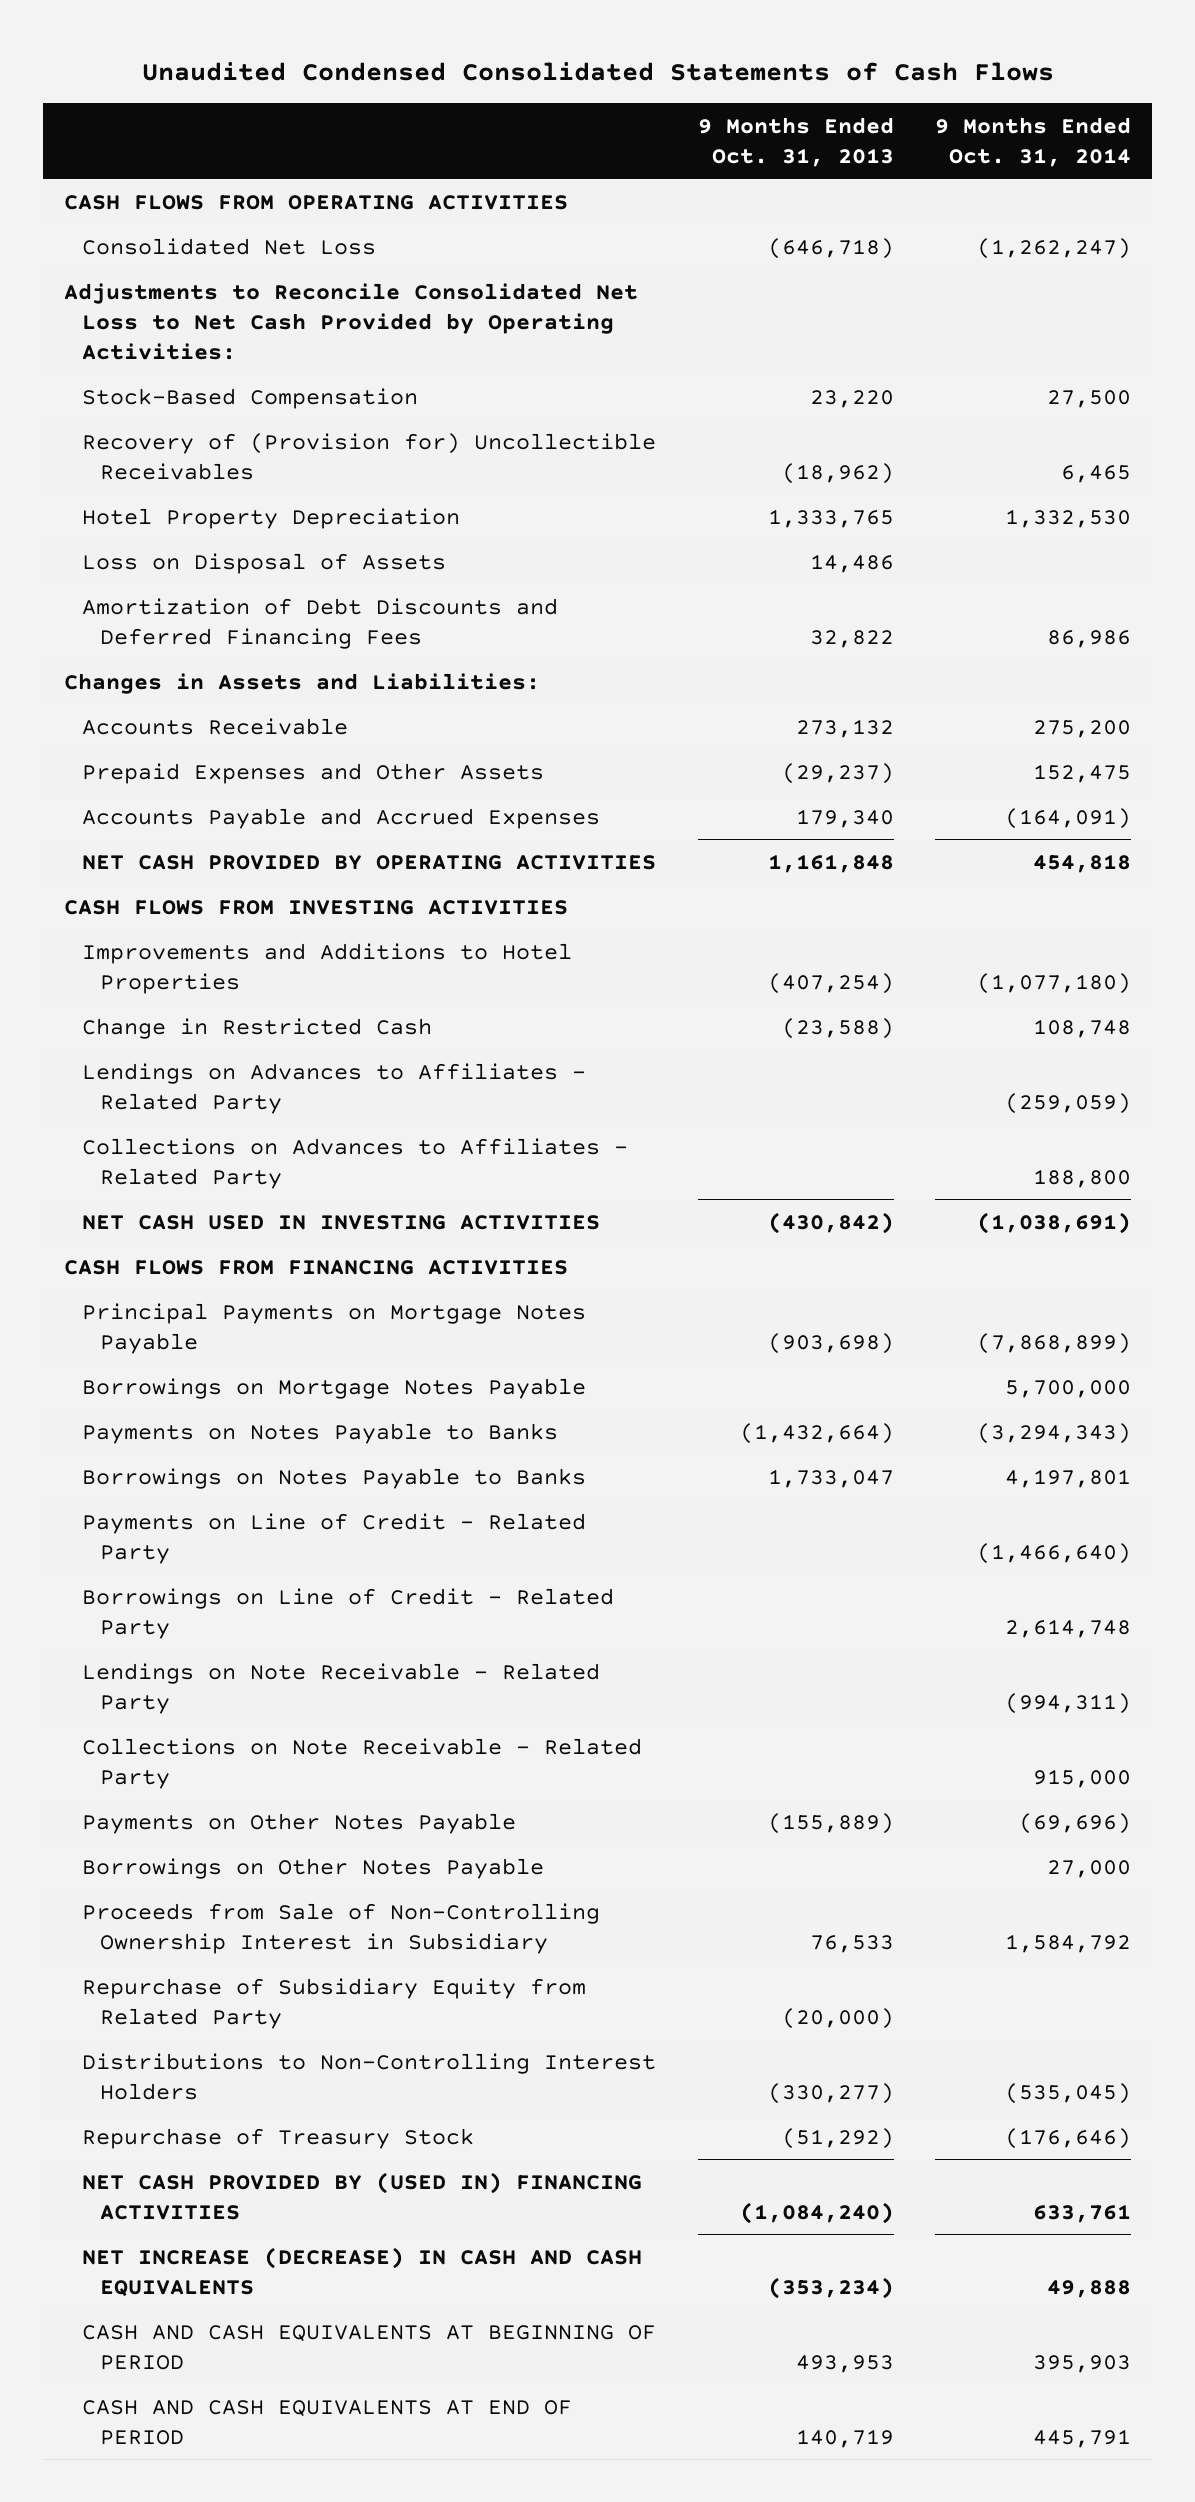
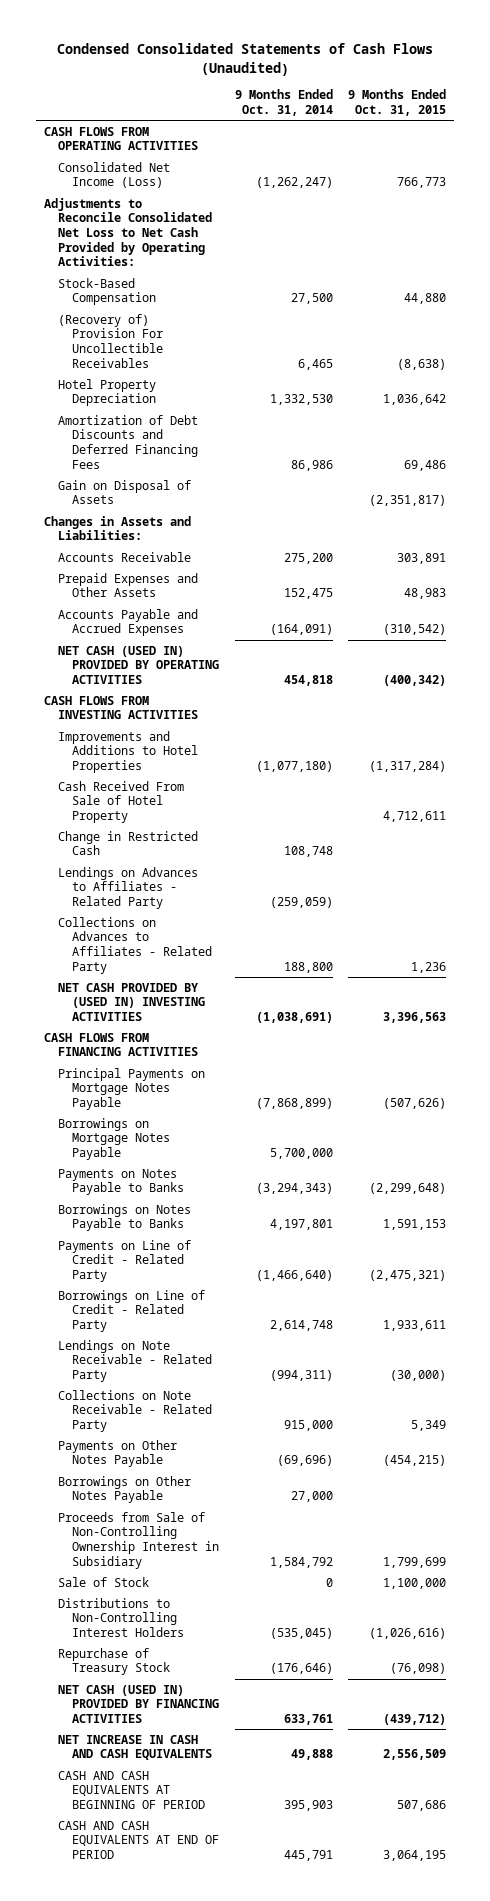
[141,61,1054,81] Unaudited Condensed Consolidated Statements of Cash Flows -> [57,43,434,76] Condensed Consolidated Statements of Cash Flows (Unaudited)
[697,116,894,167] 9 Months Ended Oct. 31, 2013 -> none
none -> [348,89,447,116] 9 Months Ended Oct. 31, 2015
[82,237,377,255] Consolidated Net Loss -> [58,161,171,189] Consolidated Net Income (Loss)
[82,432,657,480] Recovery of (Provision for) Uncollectible Receivables -> [58,313,164,368] (Recovery of) Provision For Uncollectible Receivables
[82,552,447,574] Loss on Disposal of Assets -> none
none -> [58,479,192,505] Gain on Disposal of Assets
[82,854,657,870] NET CASH PROVIDED BY OPERATING ACTIVITIES -> [58,645,220,685] NET CASH (USED IN) PROVIDED BY OPERATING ACTIVITIES
none -> [58,780,185,824] Cash Received From Sale of Hotel Property
[82,1214,601,1230] NET CASH USED IN INVESTING ACTIVITIES -> [58,982,206,1022] NET CASH PROVIDED BY (USED IN) INVESTING ACTIVITIES
[82,1977,587,2029] Repurchase of Subsidiary Equity from Related Party -> none
none -> [58,1576,150,1587] Sale of Stock
[82,2171,643,2220] NET CASH PROVIDED BY (USED IN) FINANCING ACTIVITIES -> [58,1684,220,1724] NET CASH (USED IN) PROVIDED BY FINANCING ACTIVITIES
[82,2246,643,2297] NET INCREASE (DECREASE) IN CASH AND CASH EQUIVALENTS -> [58,1734,213,1761] NET INCREASE IN CASH AND CASH EQUIVALENTS

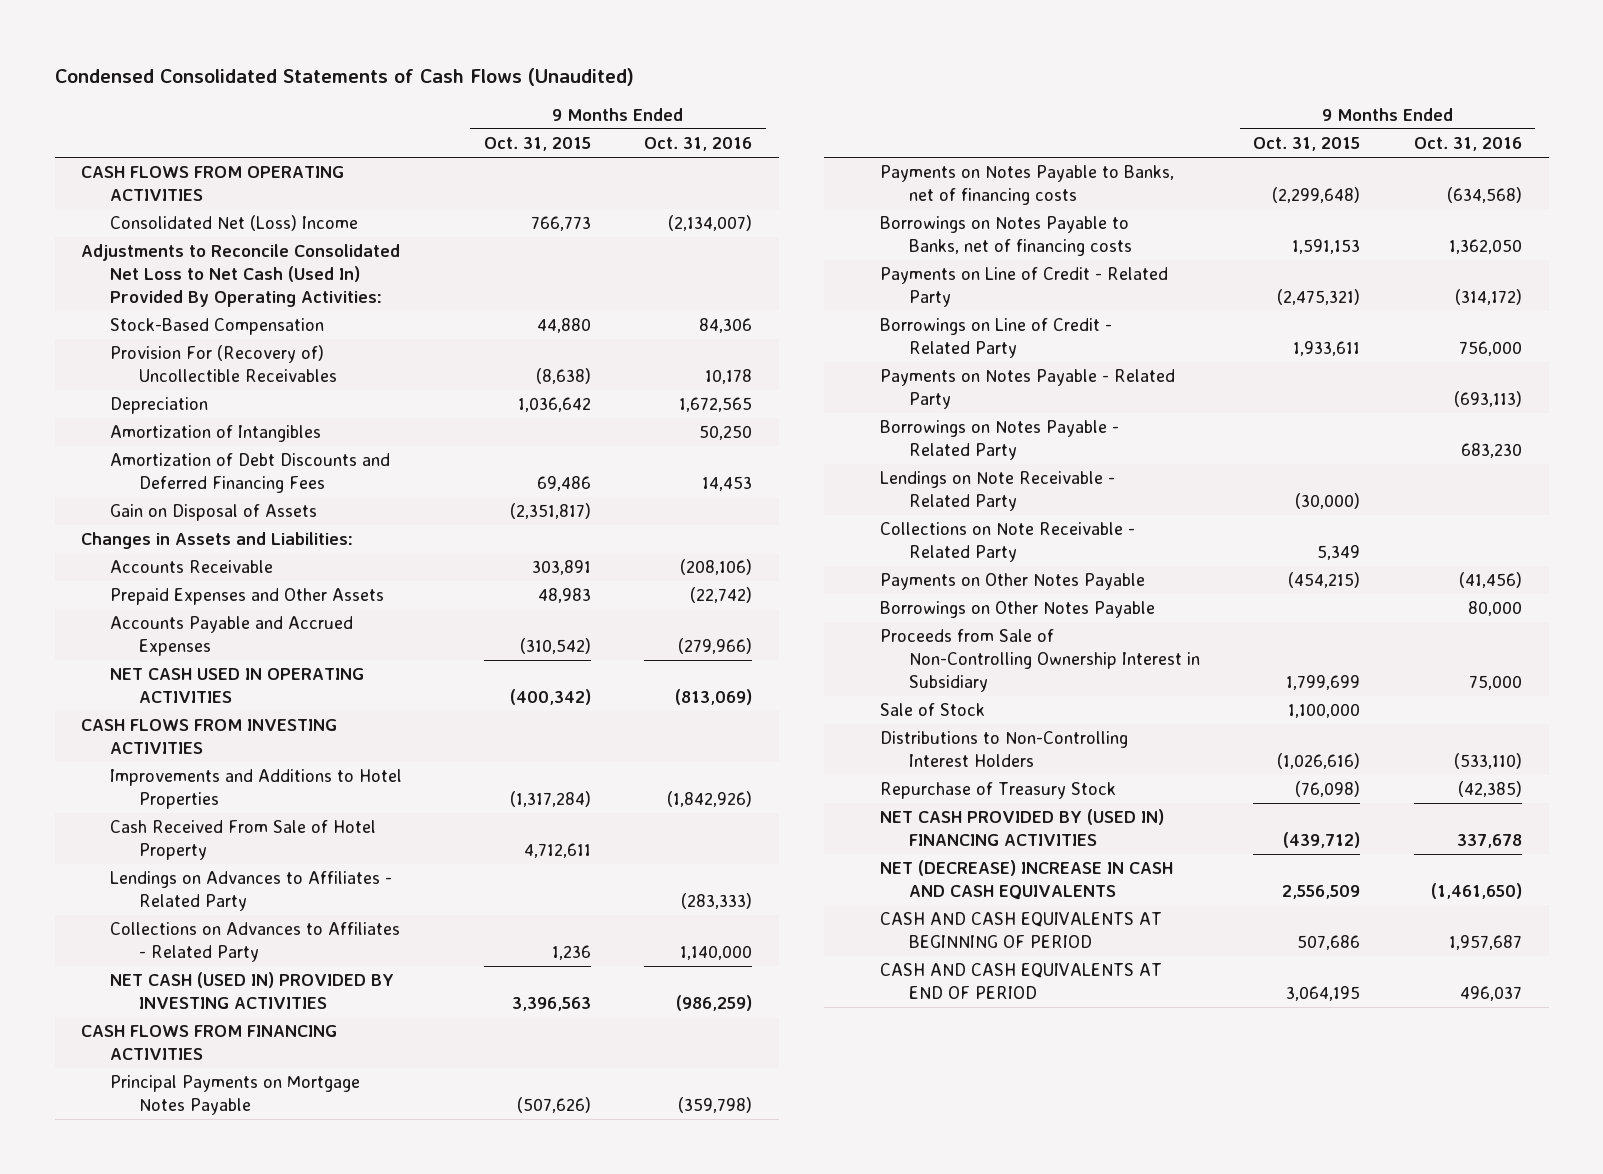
[234,89,333,116] 9 Months Ended Oct. 31, 2014 -> none
none -> [644,137,753,152] Oct. 31, 2016
[58,161,171,189] Consolidated Net Income (Loss) -> [110,215,359,232] Consolidated Net (Loss) Income
[43,197,213,267] Adjustments to Reconcile Consolidated Net Loss to Net Cash Provided by Operating Activities: -> [81,244,401,308] Adjustments to Reconcile Consolidated Net Loss to Net Cash (Used In) Provided By Operating Activities:
[58,313,164,368] (Recovery of) Provision For Uncollectible Receivables -> [110,345,337,383] Provision For (Recovery of) Uncollectible Receivables
[58,378,157,407] Hotel Property Depreciation -> [110,397,209,415] Depreciation
none -> [110,425,322,443] Amortization of Intangibles
[58,645,220,685] NET CASH (USED IN) PROVIDED BY OPERATING ACTIVITIES -> [110,668,365,704] NET CASH USED IN OPERATING ACTIVITIES
[58,830,199,856] Change in Restricted Cash -> none
[58,982,206,1022] NET CASH PROVIDED BY (USED IN) INVESTING ACTIVITIES -> [110,972,395,1010] NET CASH (USED IN) PROVIDED BY INVESTING ACTIVITIES
[58,1117,171,1161] Borrowings on Mortgage Notes Payable -> none
[58,1168,185,1196] Payments on Notes Payable to Banks -> [879,165,1174,206] Payments on Notes Payable to Banks, net of financing costs
[58,1203,192,1232] Borrowings on Notes Payable to Banks -> [879,216,1132,257] Borrowings on Notes Payable to Banks, net of financing costs
none -> [879,369,1175,410] Payments on Notes Payable - Related Party
none -> [879,420,1119,461] Borrowings on Notes Payable - Related Party
[58,1684,220,1724] NET CASH (USED IN) PROVIDED BY FINANCING ACTIVITIES -> [879,809,1164,847] NET CASH PROVIDED BY (USED IN) FINANCING ACTIVITIES
[58,1734,213,1761] NET INCREASE IN CASH AND CASH EQUIVALENTS -> [879,860,1173,901] NET (DECREASE) INCREASE IN CASH AND CASH EQUIVALENTS

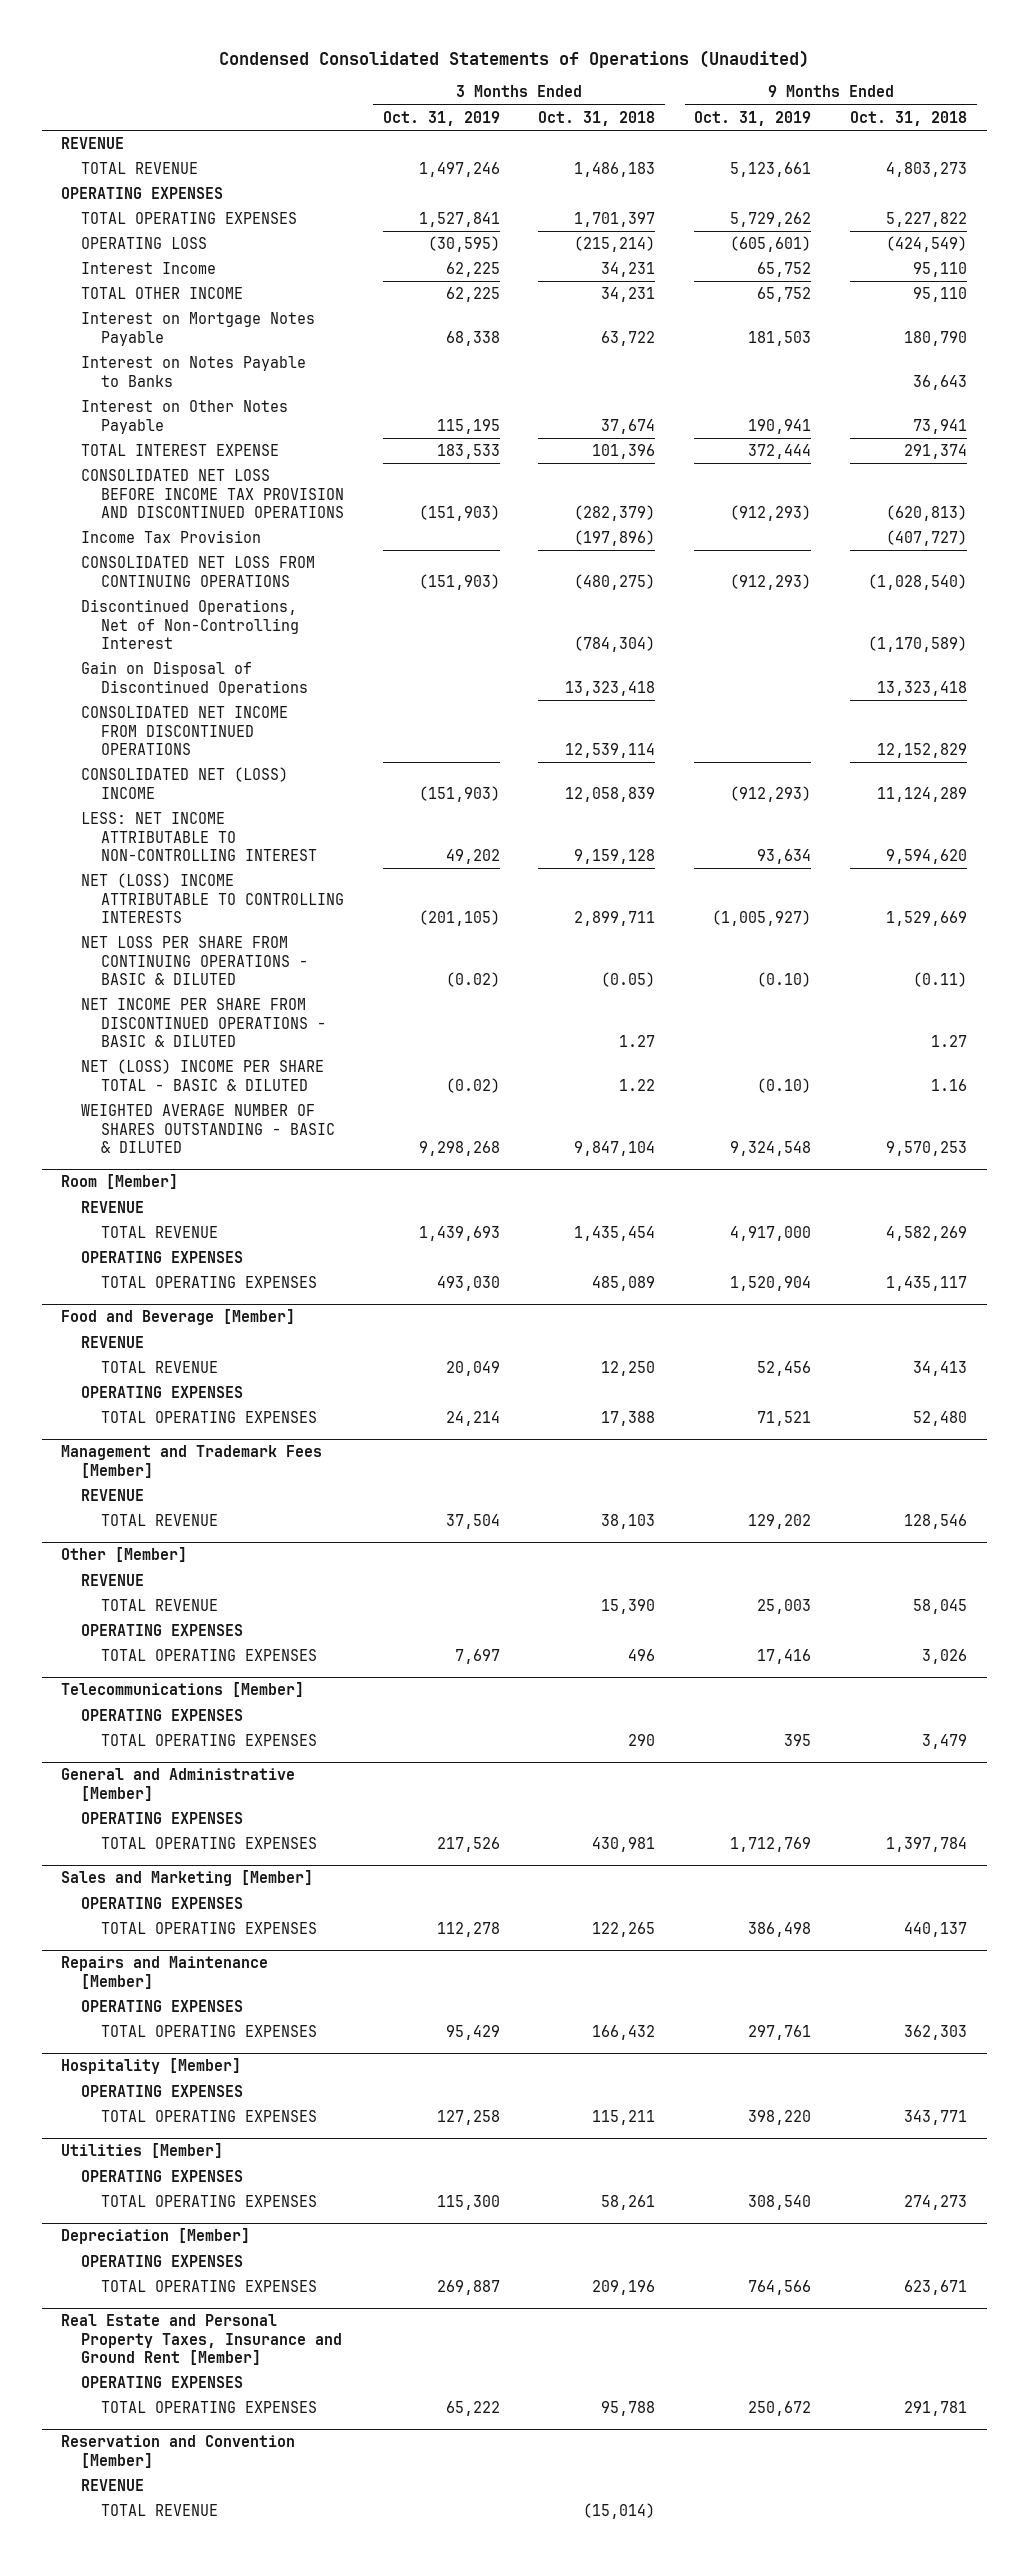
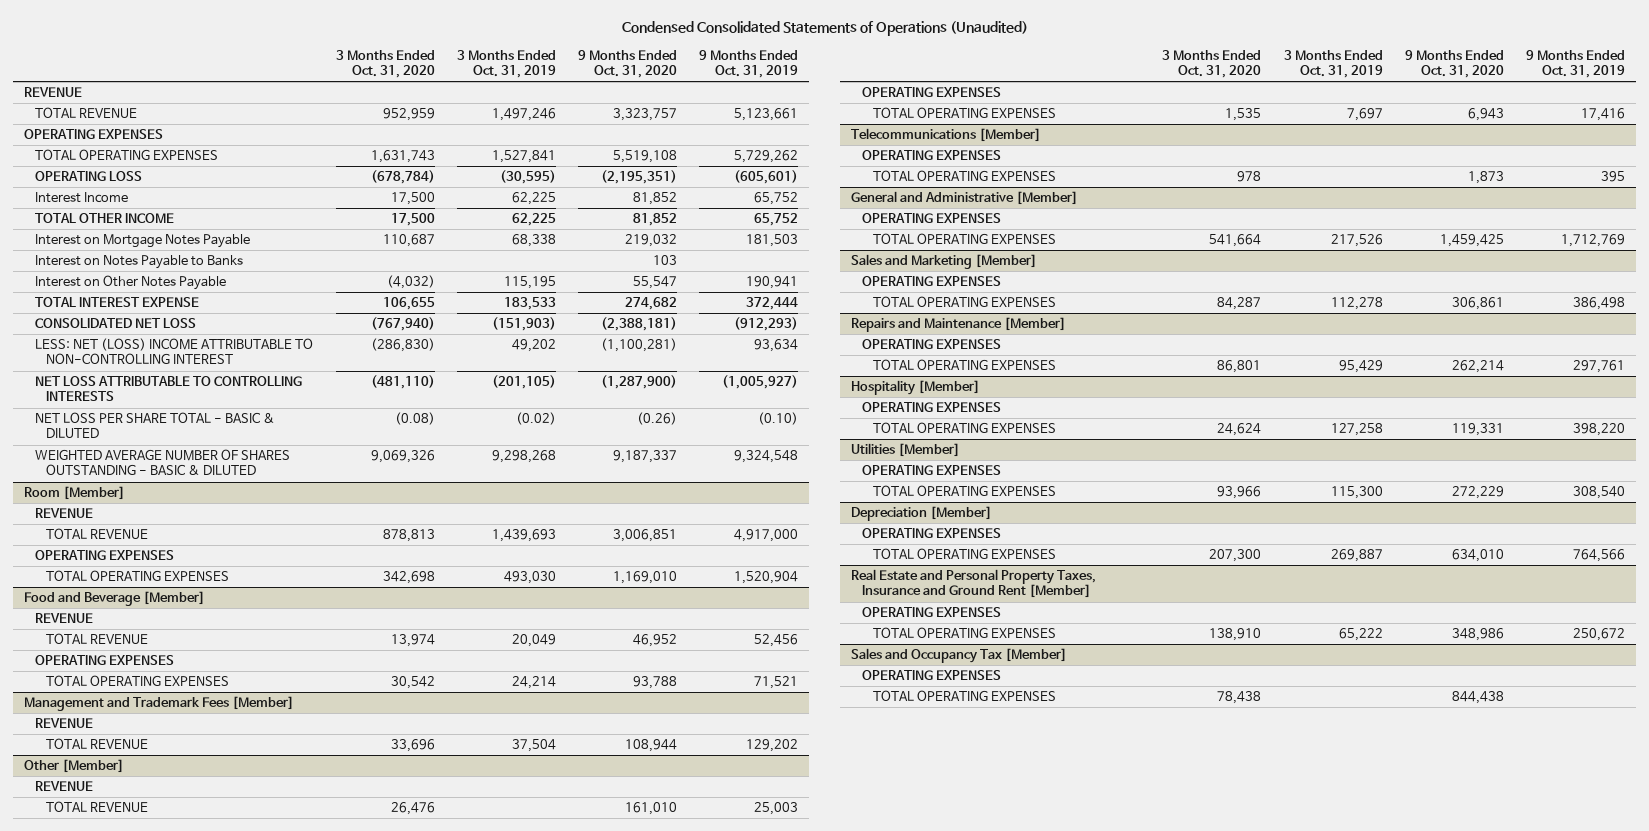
[538,110,656,126] Oct. 31, 2018 -> none
[850,110,968,126] Oct. 31, 2018 -> none
none -> [335,49,435,79] 3 Months Ended Oct. 31, 2020
none -> [577,49,677,79] 9 Months Ended Oct. 31, 2020
[80,469,344,518] CONSOLIDATED NET LOSS BEFORE INCOME TAX PROVISION AND DISCONTINUED OPERATIONS -> none
[80,530,261,544] Income Tax Provision -> none
[80,556,315,587] CONSOLIDATED NET LOSS FROM CONTINUING OPERATIONS -> none
[80,599,299,649] Discontinued Operations, Net of Non-Controlling Interest -> none
[80,661,308,696] Gain on Disposal of Discontinued Operations -> none
[80,706,288,755] CONSOLIDATED NET INCOME FROM DISCONTINUED OPERATIONS -> none
[80,936,308,985] NET LOSS PER SHARE FROM CONTINUING OPERATIONS - BASIC & DILUTED -> none
[80,998,326,1047] NET INCOME PER SHARE FROM DISCONTINUED OPERATIONS - BASIC & DILUTED -> none
[80,767,288,799] CONSOLIDATED NET (LOSS) INCOME -> [35,318,197,329] CONSOLIDATED NET LOSS
[80,812,317,861] LESS: NET INCOME ATTRIBUTABLE TO NON-CONTROLLING INTEREST -> [35,338,314,365] LESS: NET (LOSS) INCOME ATTRIBUTABLE TO NON-CONTROLLING INTEREST
[80,873,344,923] NET (LOSS) INCOME ATTRIBUTABLE TO CONTROLLING INTERESTS -> [35,376,303,402] NET LOSS ATTRIBUTABLE TO CONTROLLING INTERESTS
[80,1059,324,1091] NET (LOSS) INCOME PER SHARE TOTAL - BASIC & DILUTED -> [35,412,276,439] NET LOSS PER SHARE TOTAL - BASIC & DILUTED
[60,2435,295,2468] Reservation and Convention [Member] -> none
[80,2479,144,2492] REVENUE -> none
[100,2504,218,2517] TOTAL REVENUE -> none
none -> [851,648,1068,664] Sales and Occupancy Tax [Member]
none -> [862,670,1002,681] OPERATING EXPENSES
none -> [873,690,1057,702] TOTAL OPERATING EXPENSES

